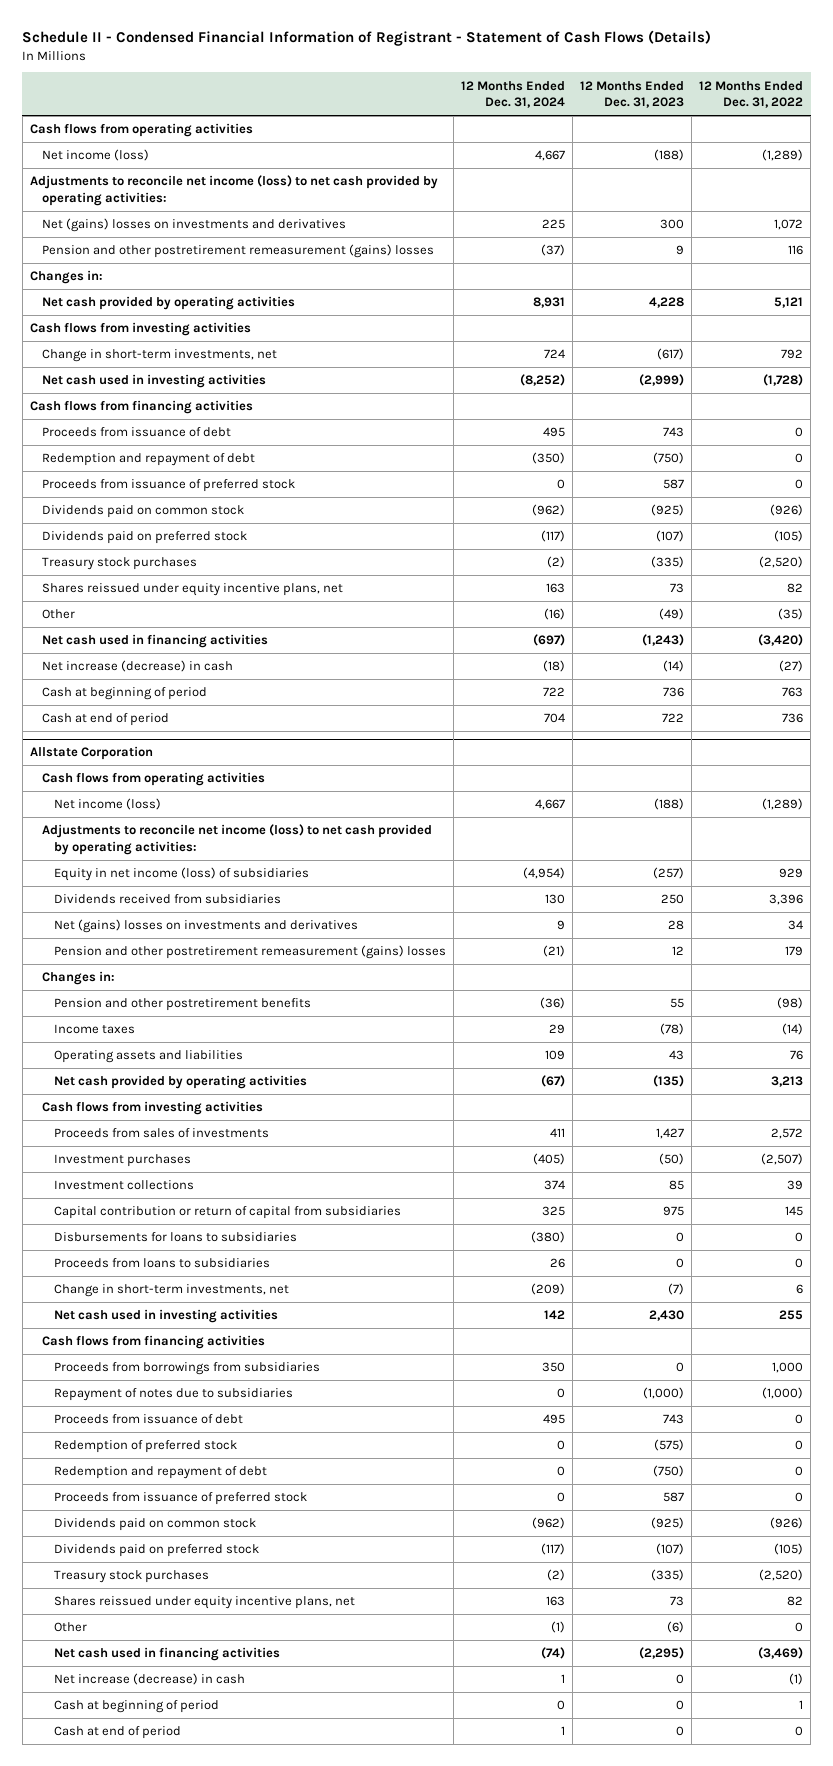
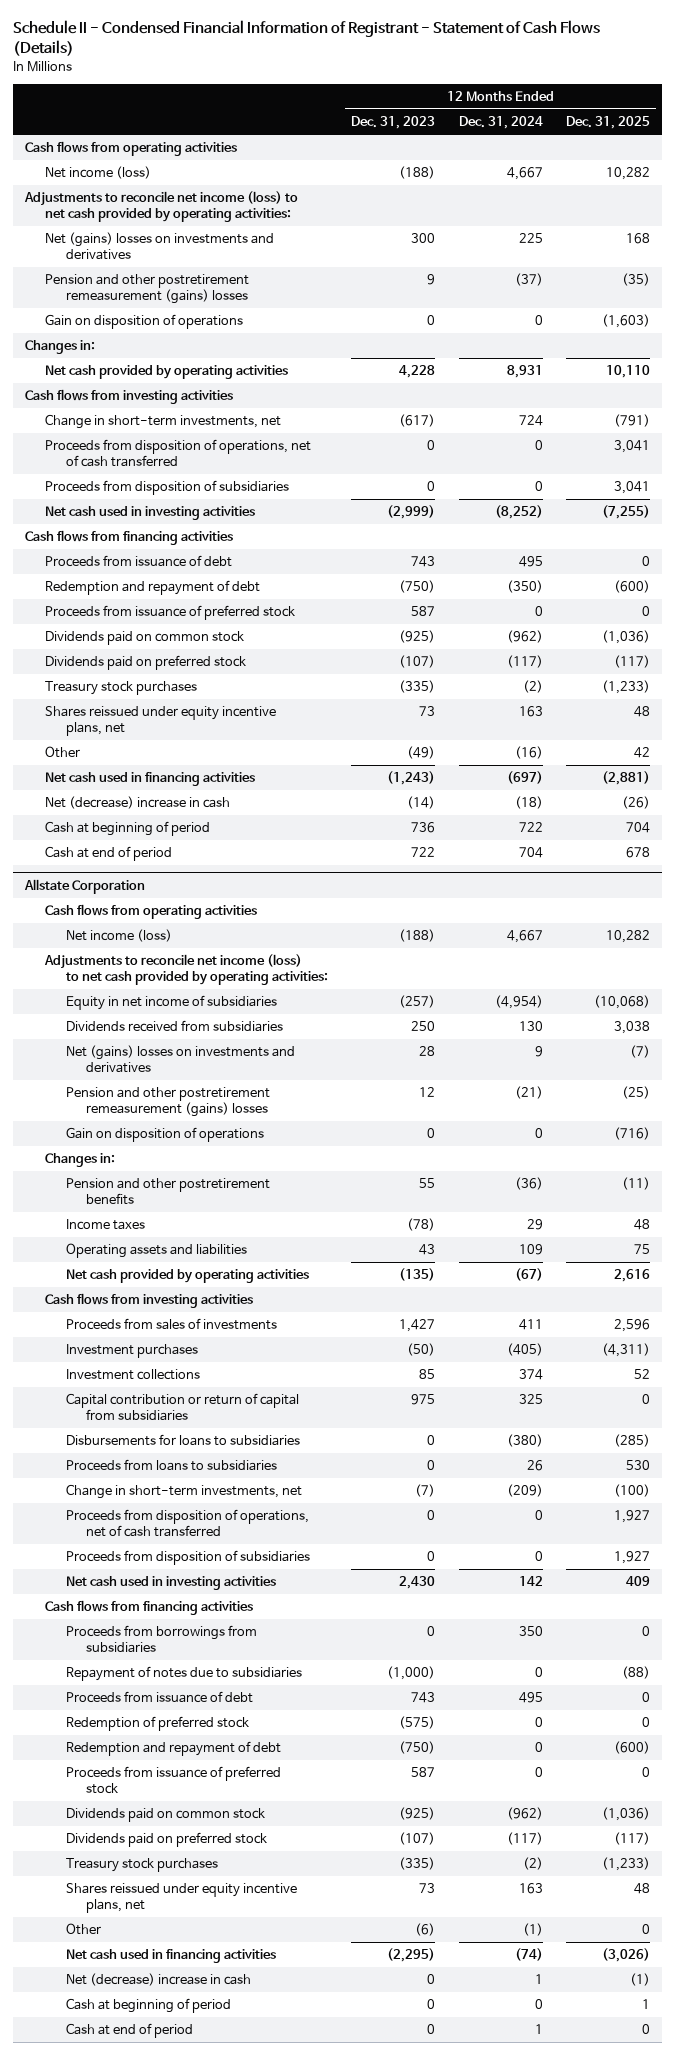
[699,80,804,109] 12 Months Ended Dec. 31, 2022 -> none
none -> [566,116,651,130] Dec. 31, 2025
none -> [45,314,244,330] Gain on disposition of operations
none -> [45,439,312,468] Proceeds from disposition of operations, net of cash transferred
none -> [45,480,290,496] Proceeds from disposition of subsidiaries
[42,660,234,673] Net increase (decrease) in cash -> [45,796,231,810] Net (decrease) increase in cash
[54,867,310,882] Equity in net income (loss) of subsidiaries -> [65,995,277,1011] Equity in net income of subsidiaries
none -> [65,1127,264,1143] Gain on disposition of operations
none -> [65,1509,309,1538] Proceeds from disposition of operations, net of cash transferred
none -> [65,1550,310,1566] Proceeds from disposition of subsidiaries
[54,1673,246,1686] Net increase (decrease) in cash -> [65,1973,251,1987] Net (decrease) increase in cash

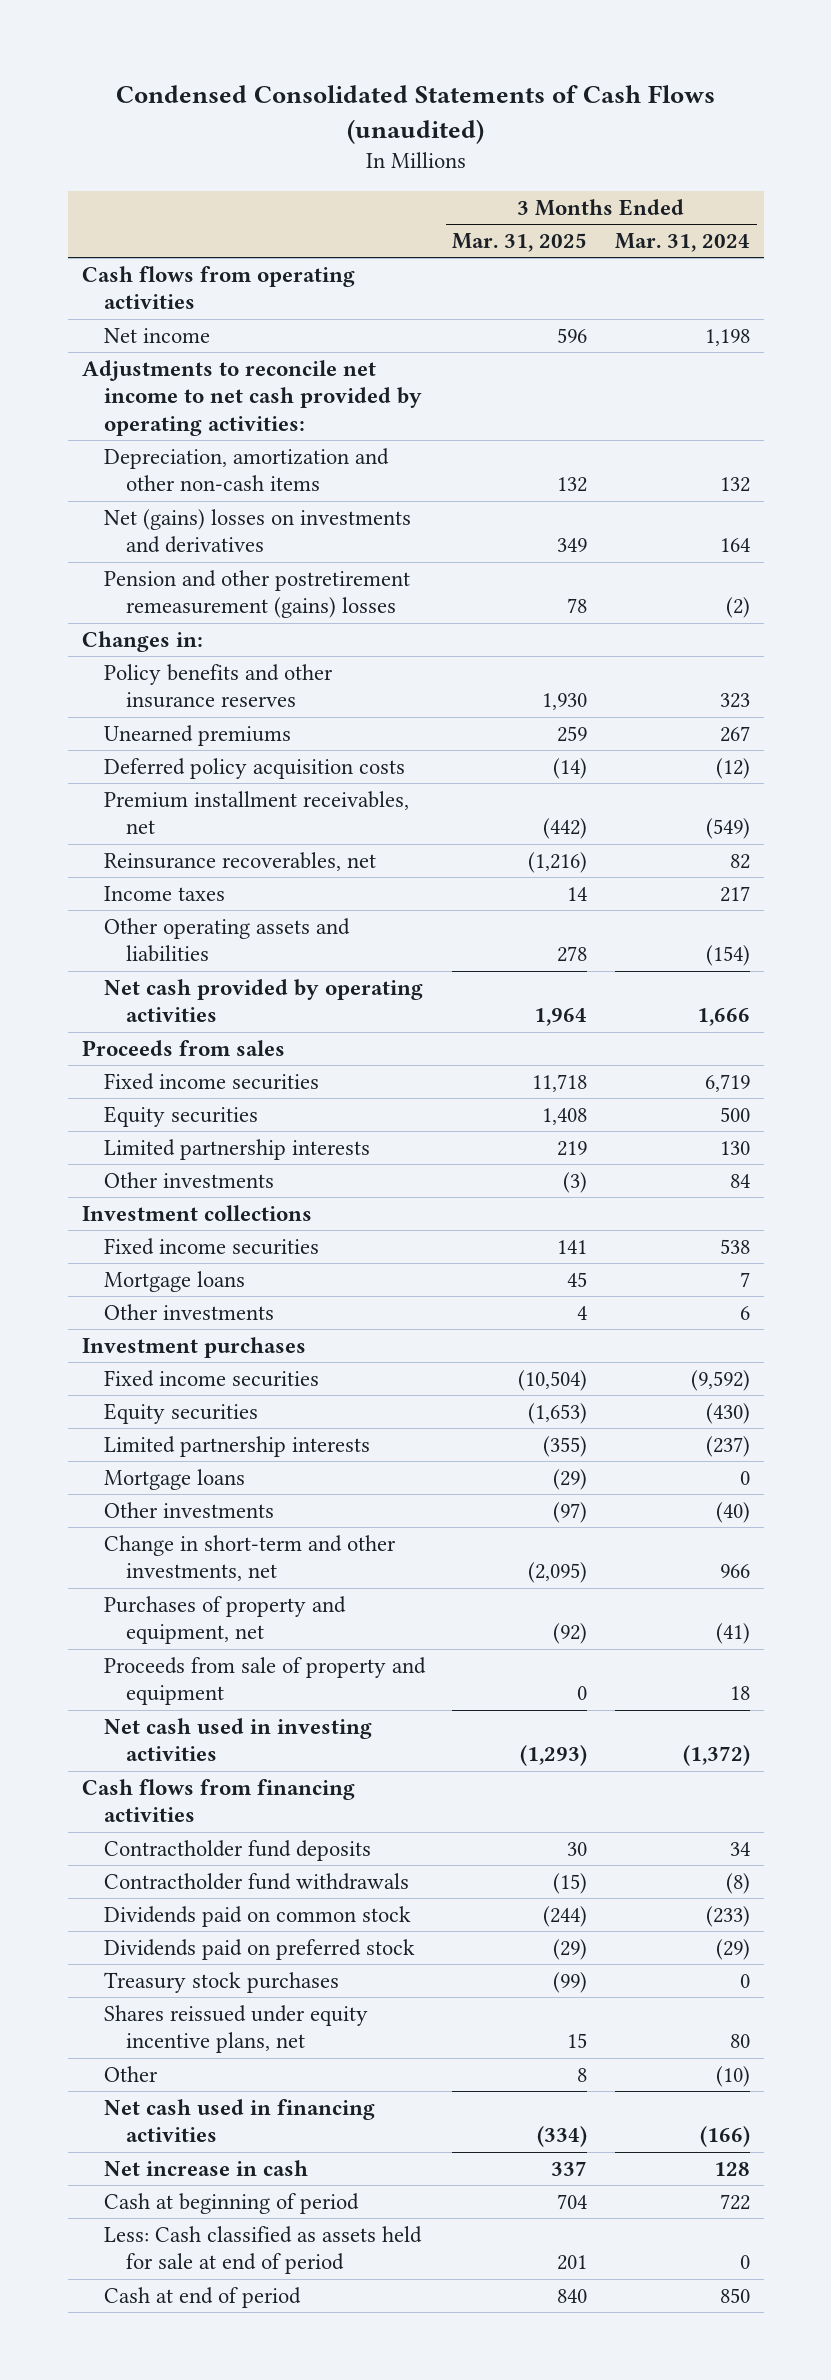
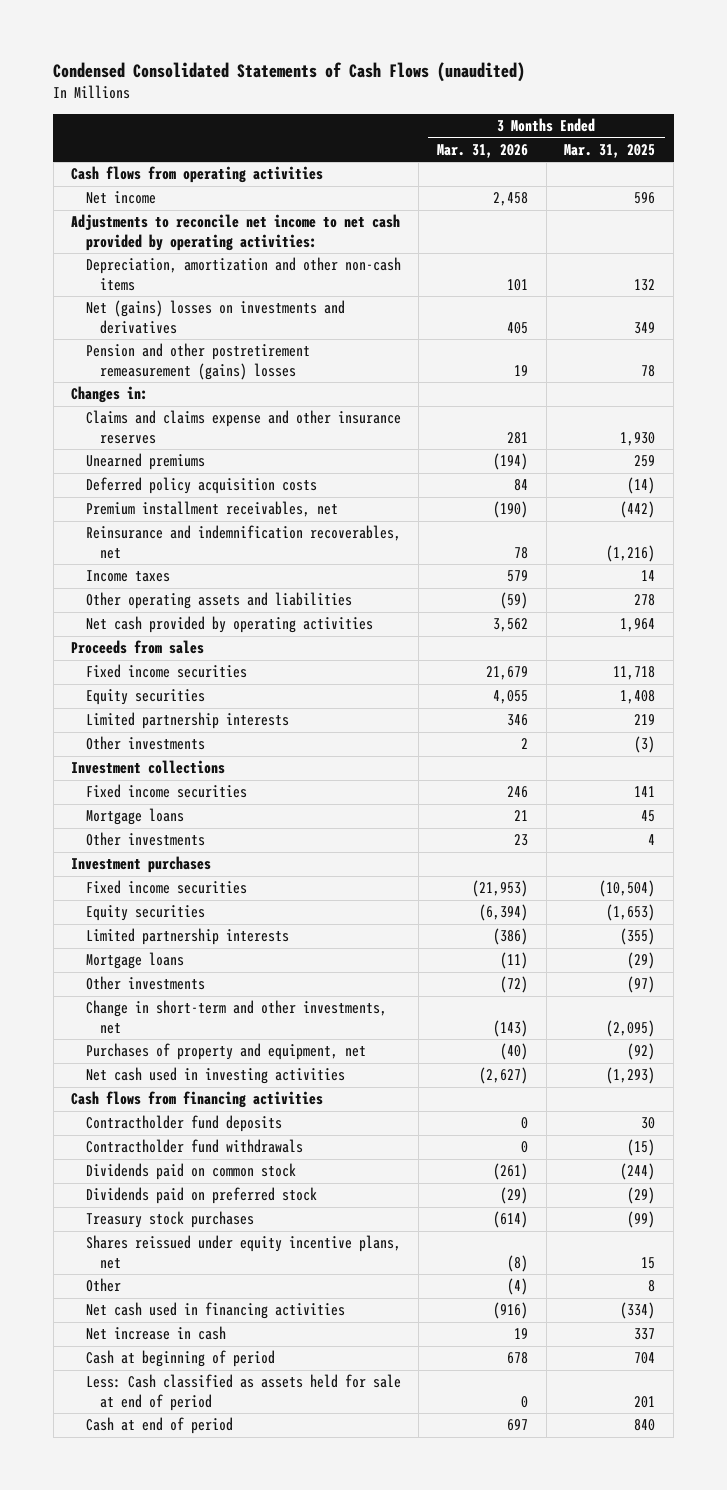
[614,232,750,252] Mar. 31, 2024 -> none
none -> [437,143,529,158] Mar. 31, 2026
[103,663,333,709] Policy benefits and other insurance reserves -> [85,410,401,444] Claims and claims expense and other insurance reserves
[103,851,376,871] Reinsurance recoverables, net -> [85,525,401,559] Reinsurance and indemnification recoverables, net
[103,1656,426,1706] Proceeds from sale of property and equipment -> none

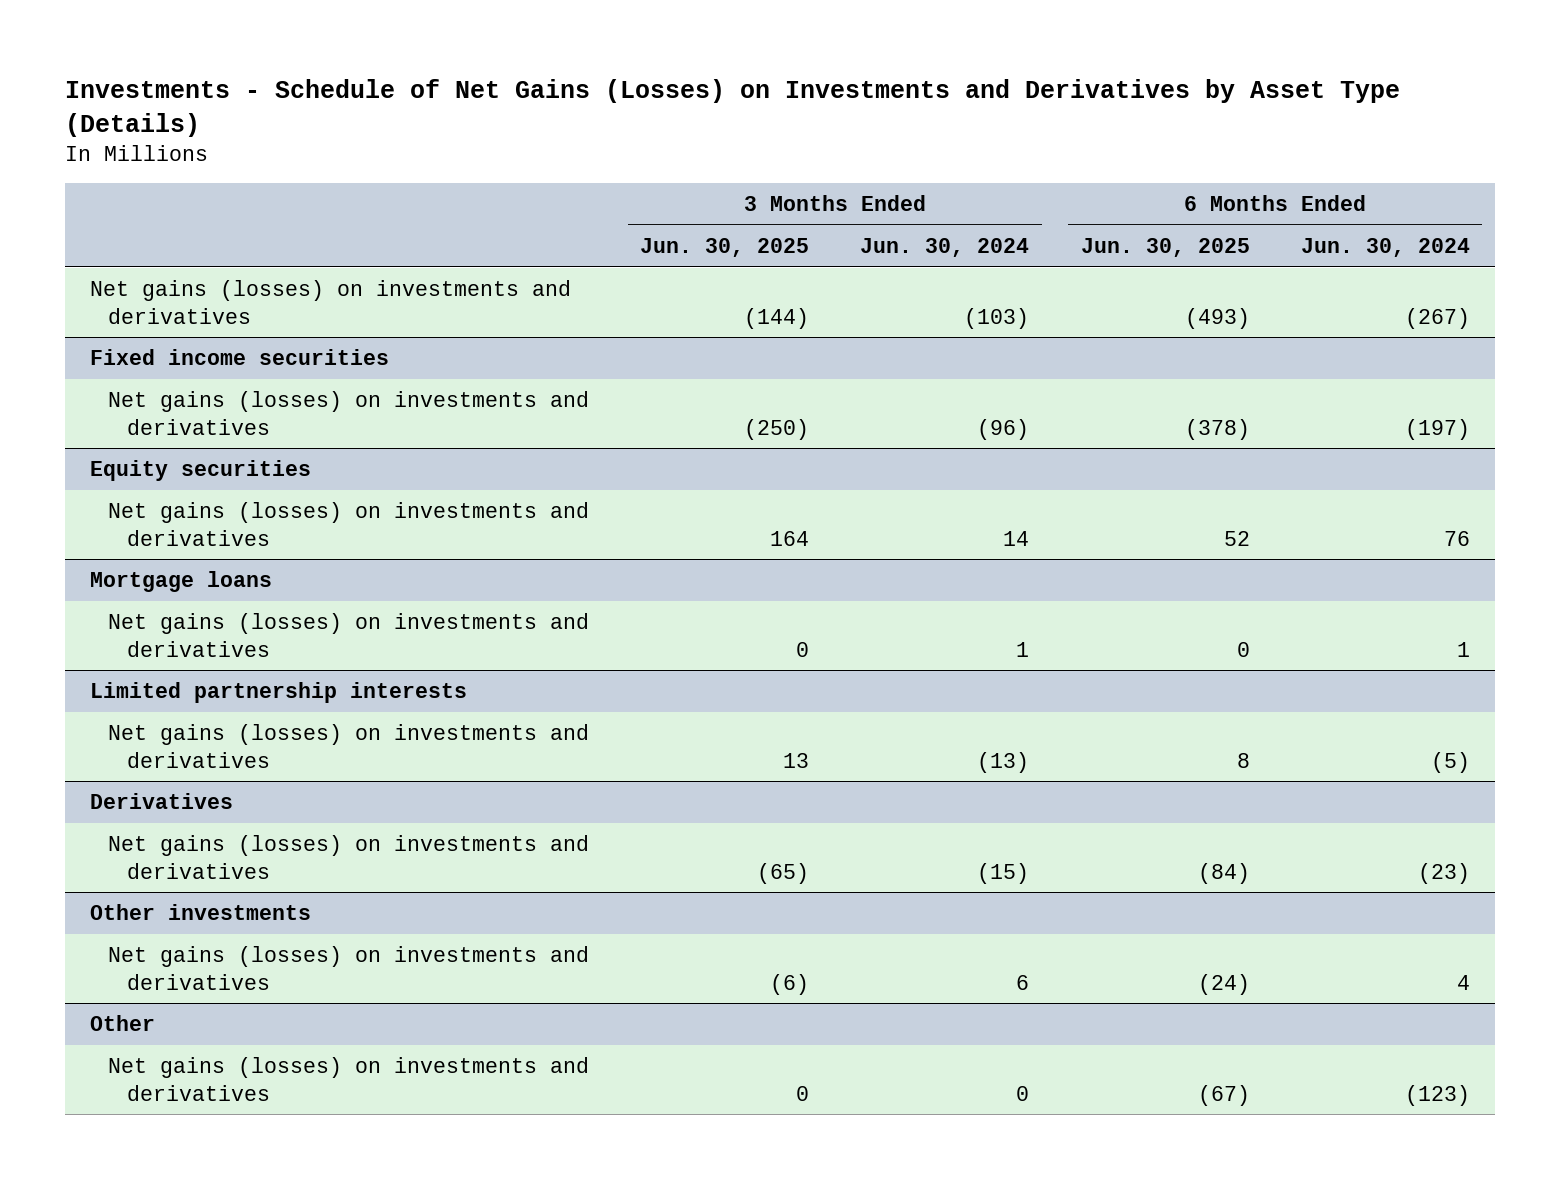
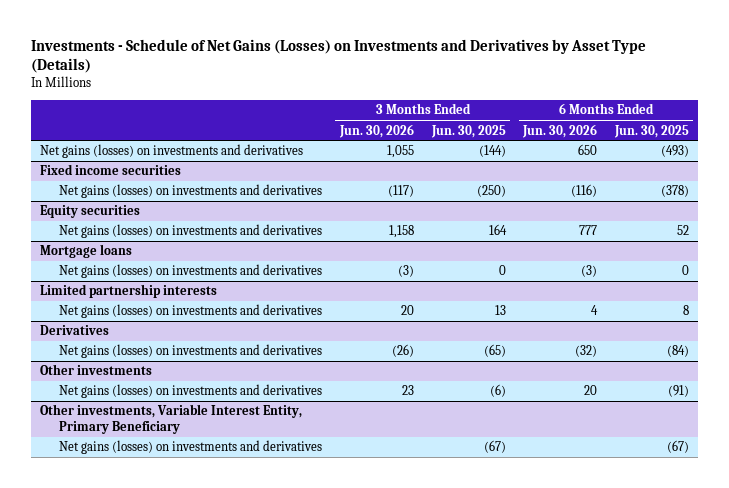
[860,238,1030,258] Jun. 30, 2024 -> none
[1300,238,1470,258] Jun. 30, 2024 -> none
none -> [338,123,414,138] Jun. 30, 2026
none -> [522,123,598,138] Jun. 30, 2026
[90,1015,156,1032] Other -> none
[1197,973,1250,995] (24) -> [667,385,689,398] (91)
none -> [39,404,302,435] Other investments, Variable Interest Entity, Primary Beneficiary
[796,1085,810,1101] 0 -> [483,440,506,454] (67)

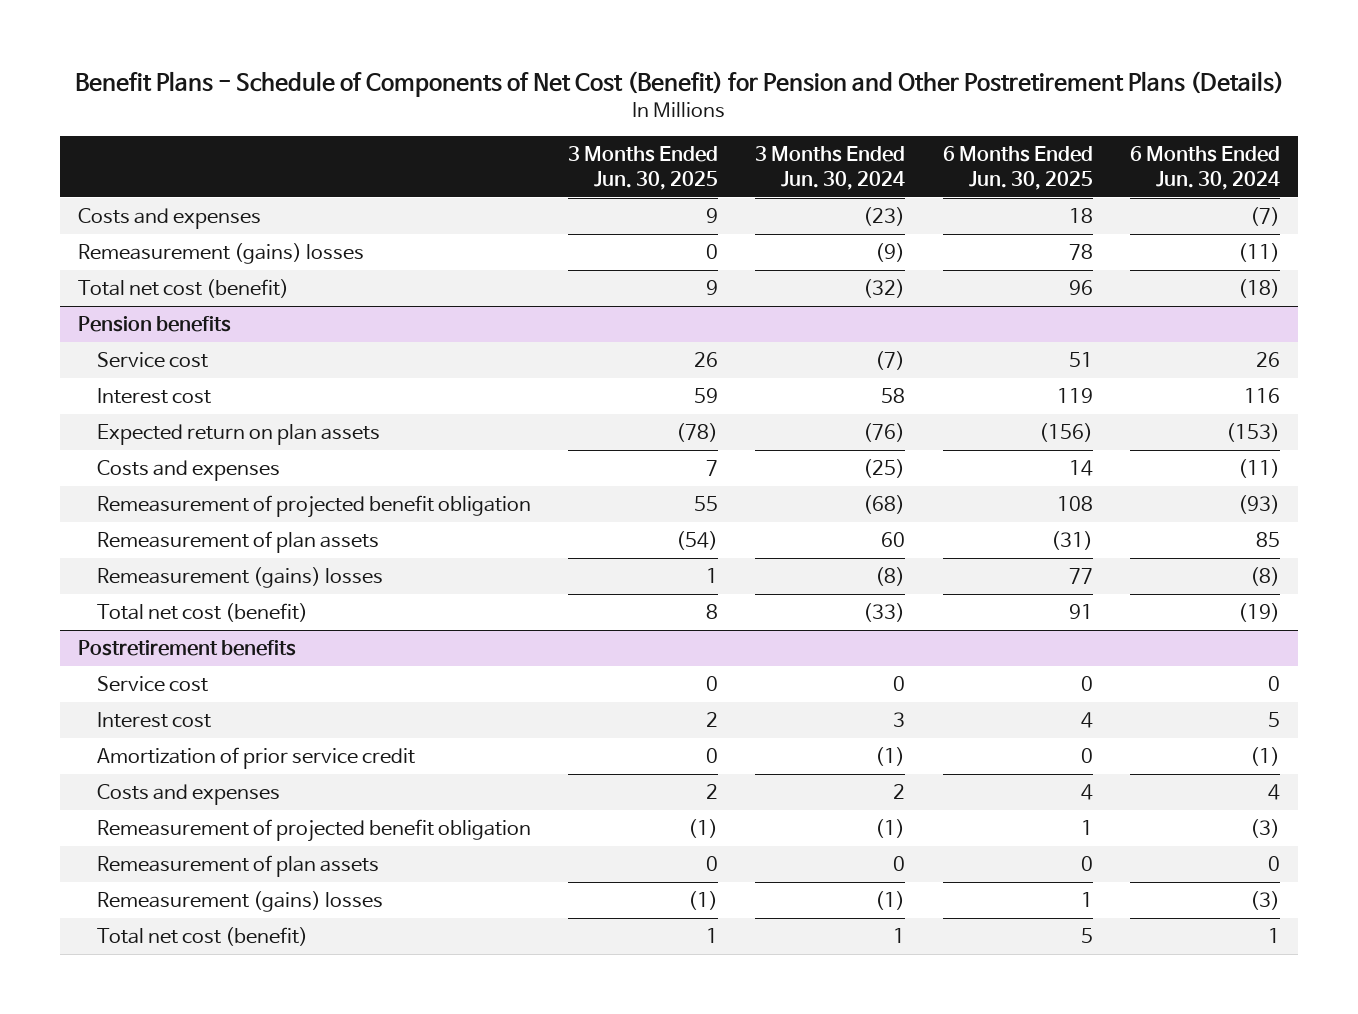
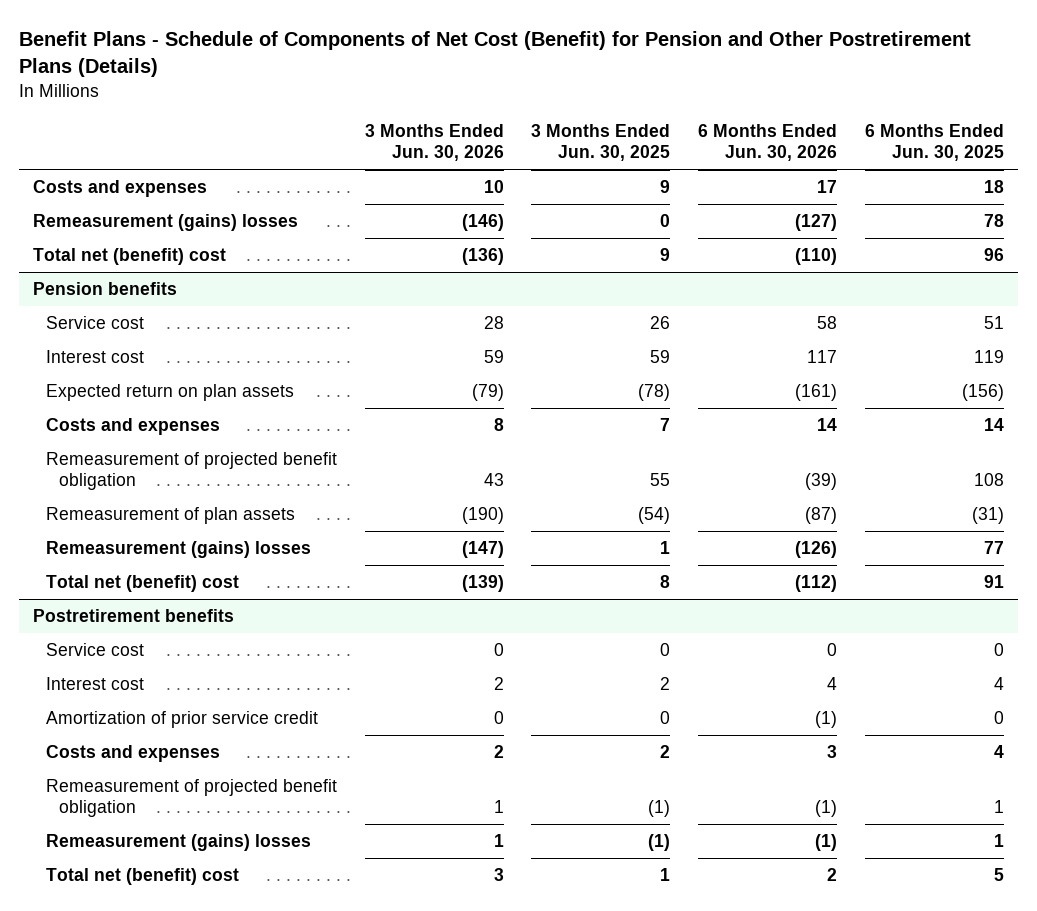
[755,146,906,190] 3 Months Ended Jun. 30, 2024 -> none
[1129,146,1280,190] 6 Months Ended Jun. 30, 2024 -> none
none -> [364,124,504,162] 3 Months Ended Jun. 30, 2026
none -> [698,124,838,162] 6 Months Ended Jun. 30, 2026
[78,279,290,299] Total net cost (benefit) -> [33,247,227,265] Total net (benefit) cost
[97,603,309,623] Total net cost (benefit) -> [45,574,239,592] Total net (benefit) cost
[97,855,380,878] Remeasurement of plan assets -> none
[97,927,309,947] Total net cost (benefit) -> [45,867,239,885] Total net (benefit) cost

